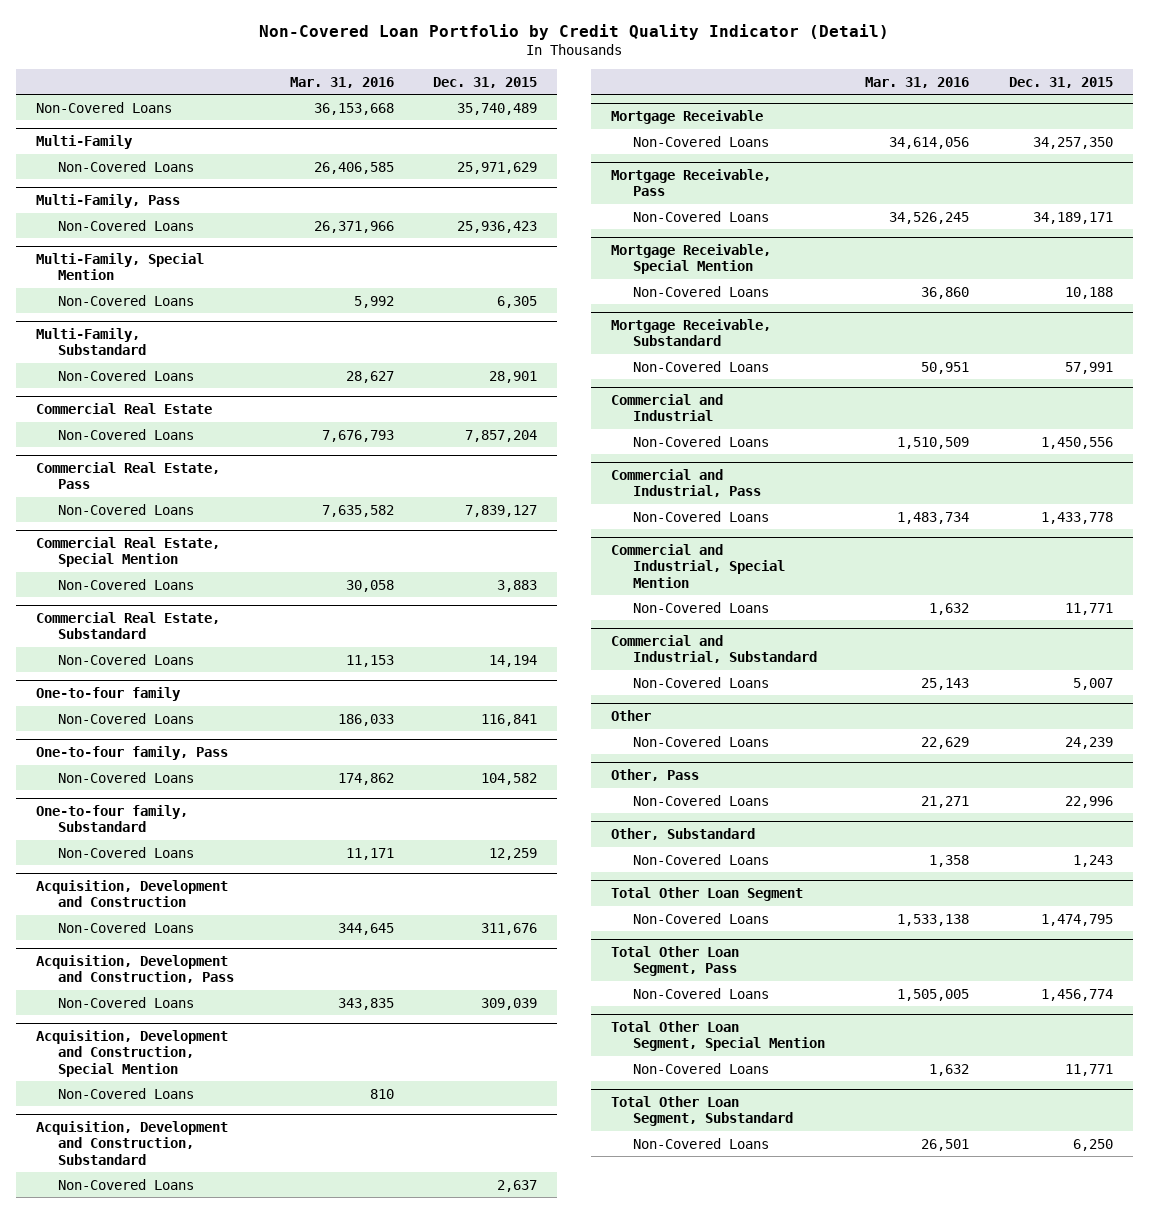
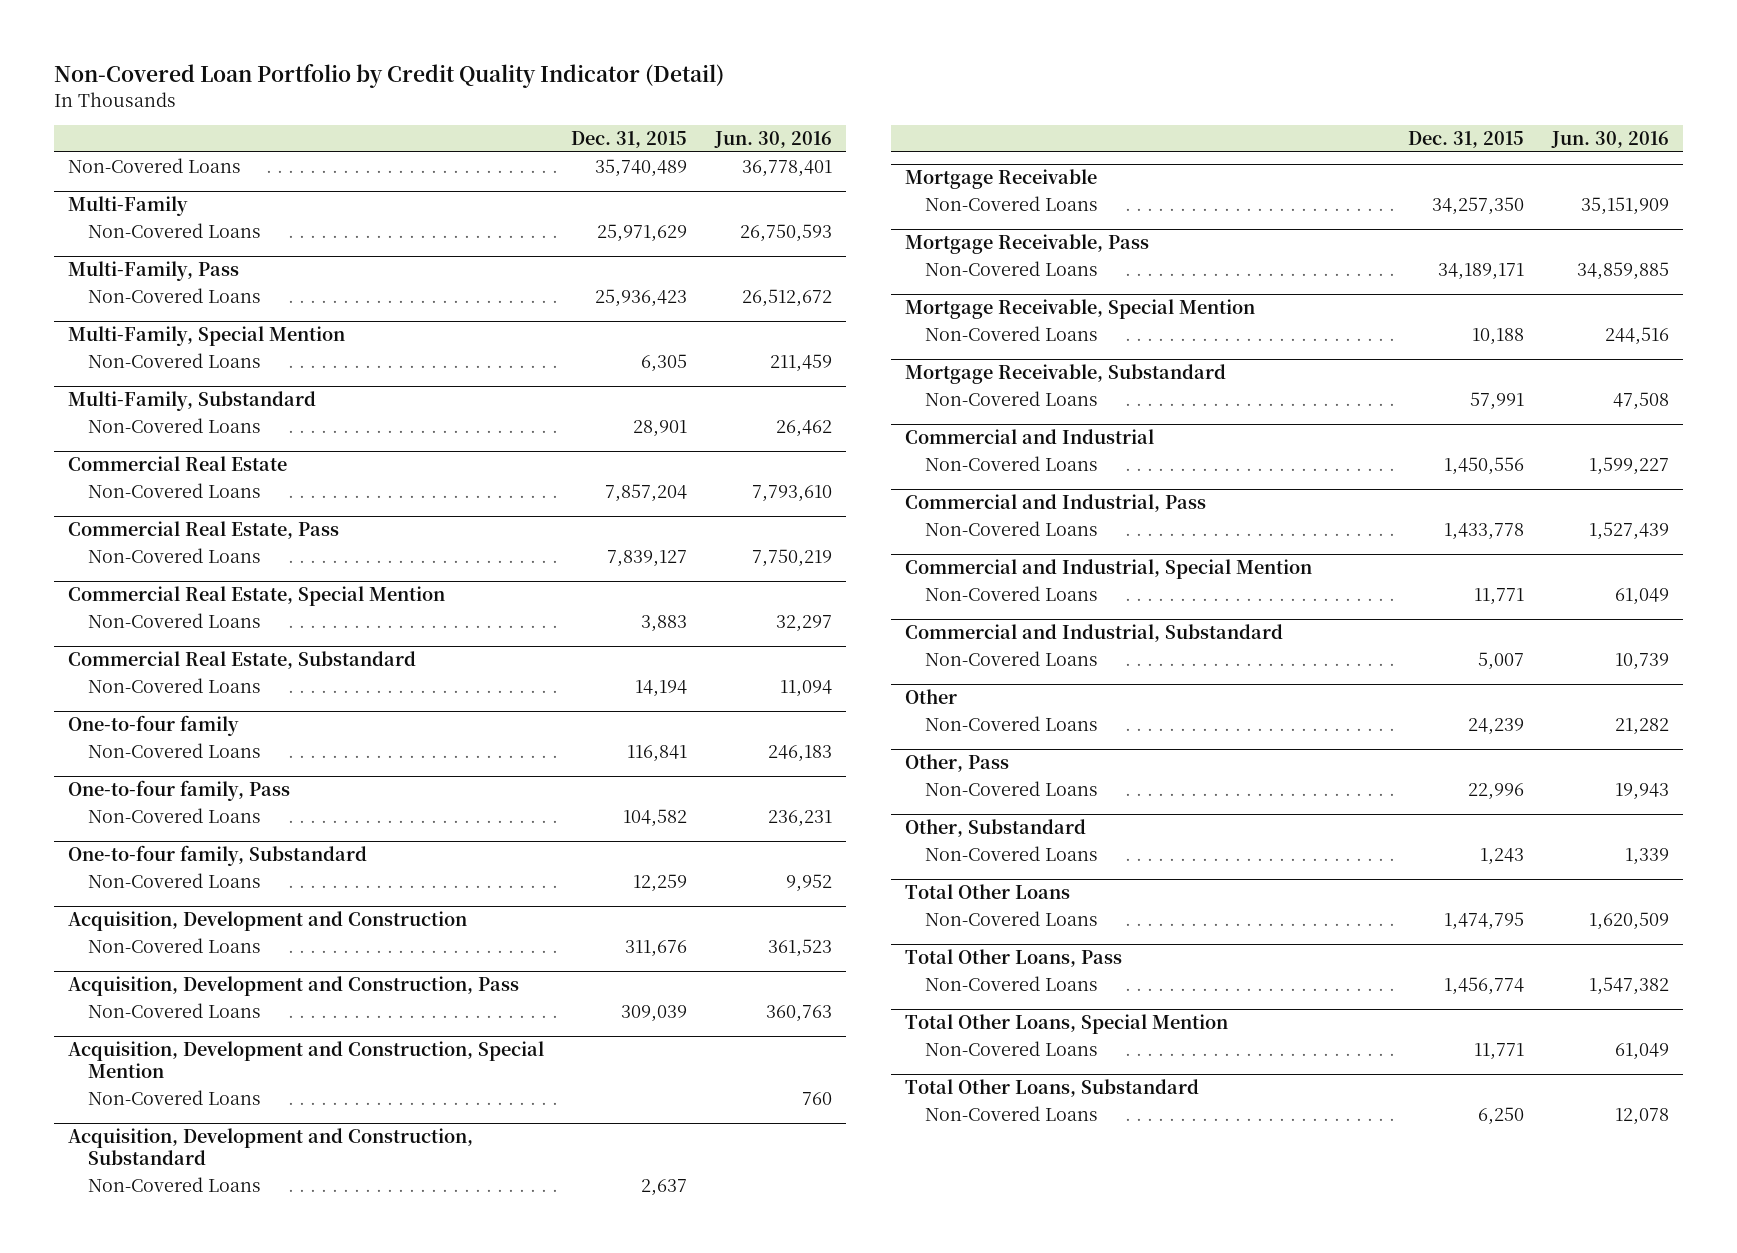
[289,76,394,88] Mar. 31, 2016 -> none
none -> [713,130,832,148] Jun. 30, 2016
[611,886,804,901] Total Other Loan Segment -> [904,884,1070,900] Total Other Loans
[611,945,740,977] Total Other Loan Segment, Pass -> [904,949,1122,968] Total Other Loans, Pass
[611,1020,825,1052] Total Other Loan Segment, Special Mention -> [904,1014,1228,1035] Total Other Loans, Special Mention
[611,1095,793,1127] Total Other Loan Segment, Substandard -> [904,1079,1199,1098] Total Other Loans, Substandard

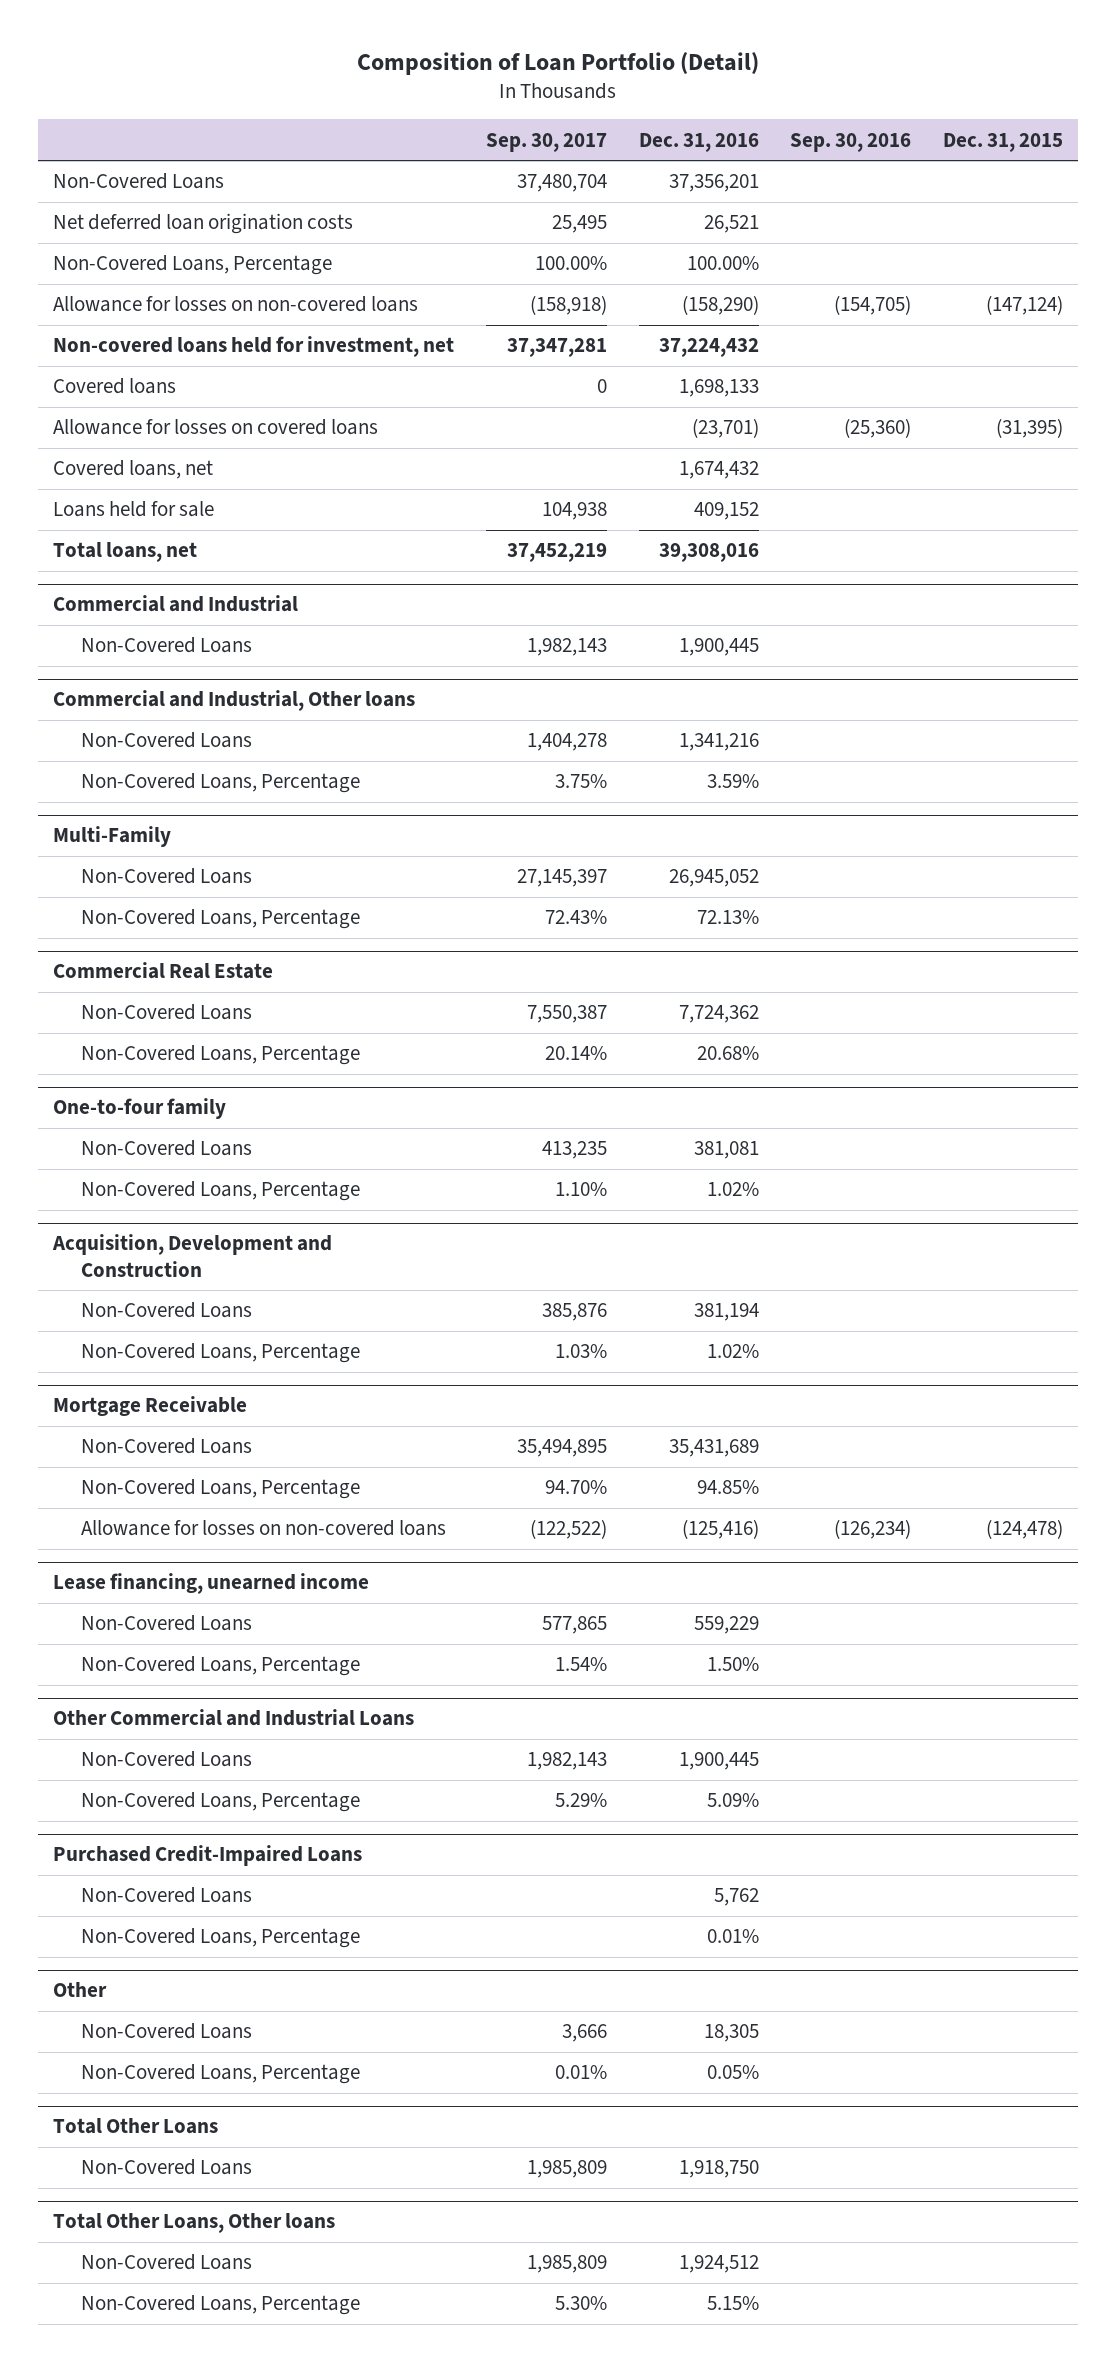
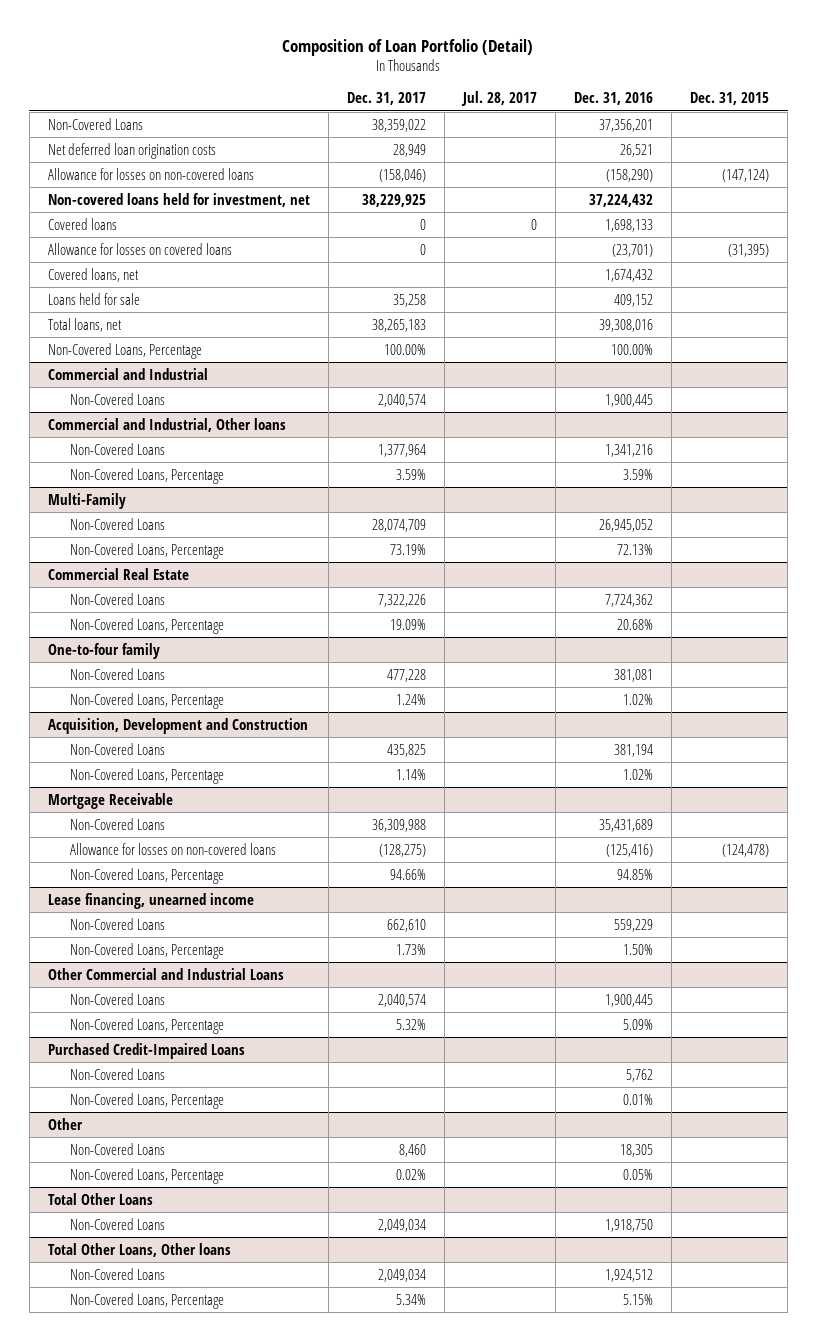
[485,132,607,152] Sep. 30, 2017 -> none
[790,132,912,152] Sep. 30, 2016 -> none
none -> [346,92,426,106] Dec. 31, 2017
none -> [460,91,537,107] Jul. 28, 2017
[53,255,333,276] Non-Covered Loans, Percentage -> [47,342,202,359] Non-Covered Loans, Percentage
[80,1479,360,1500] Non-Covered Loans, Percentage -> [69,867,224,884] Non-Covered Loans, Percentage

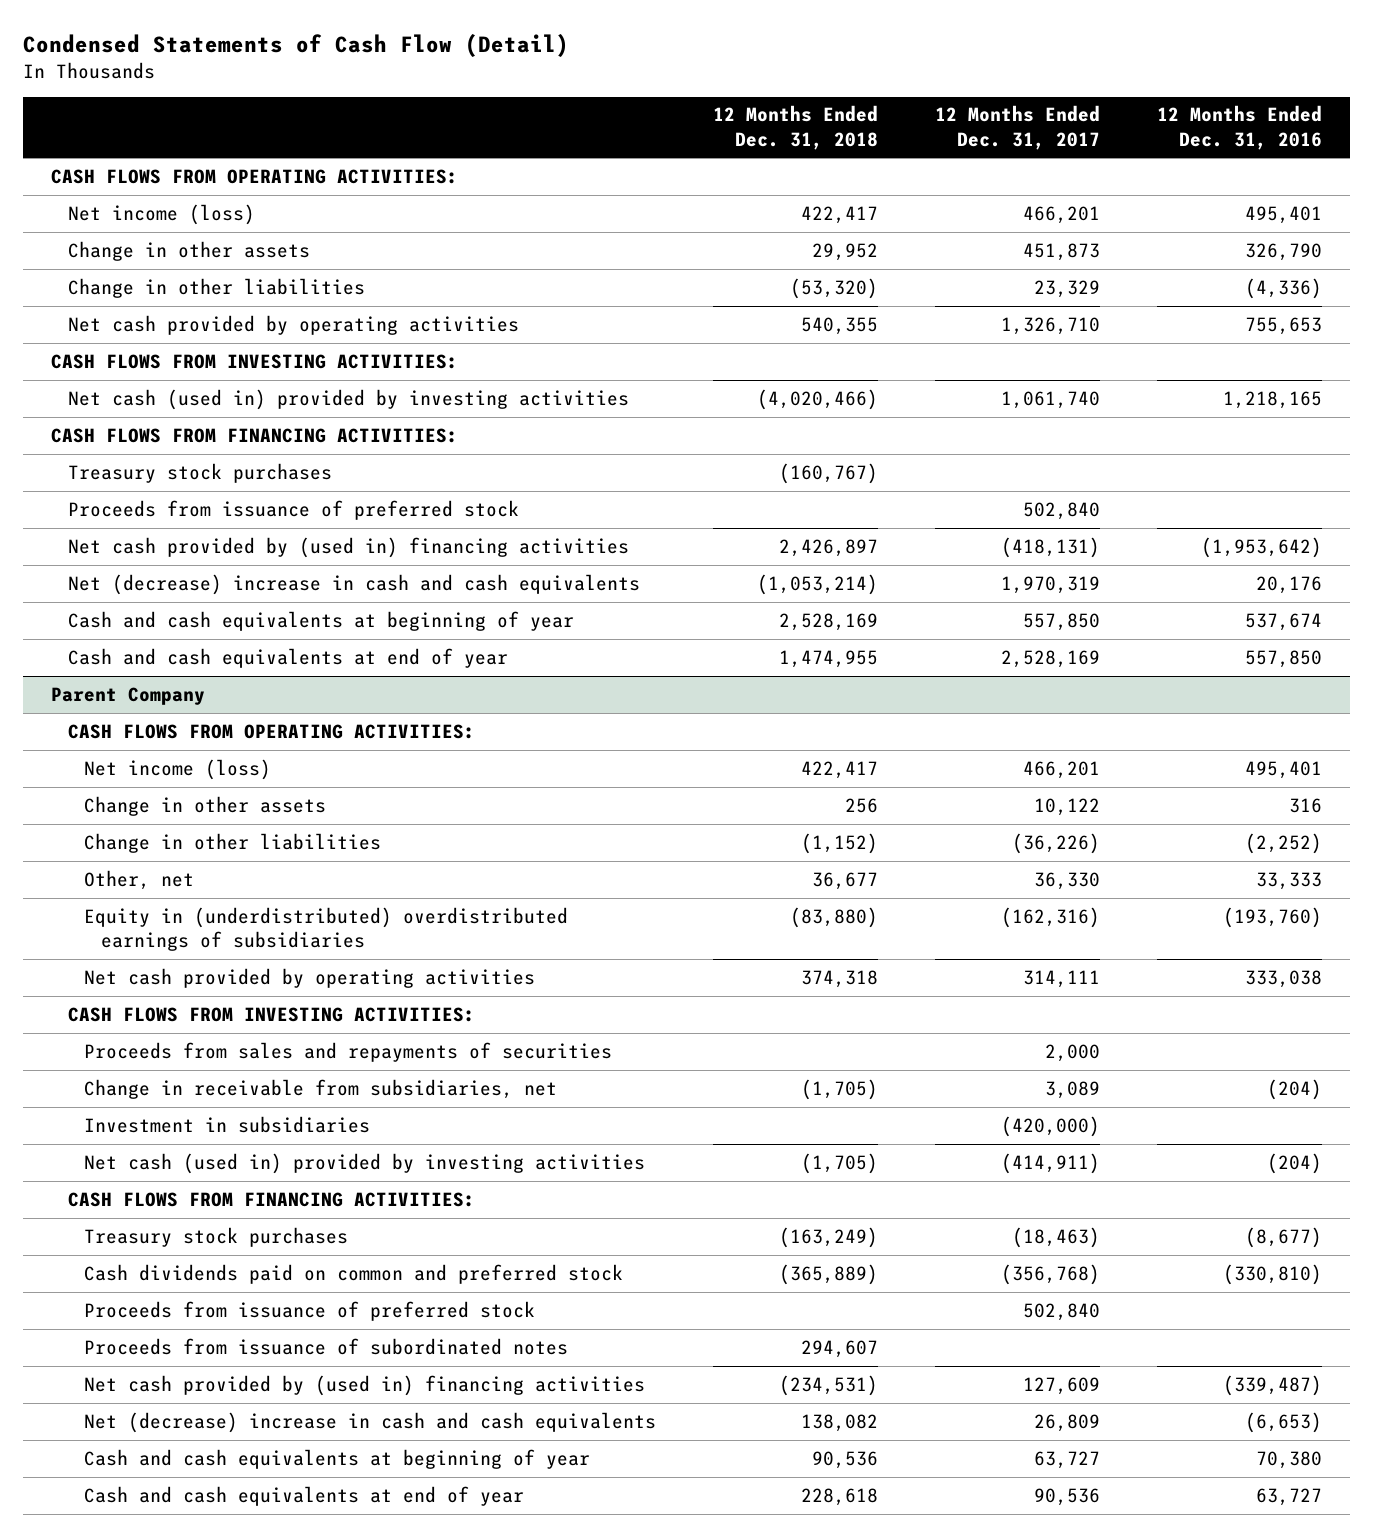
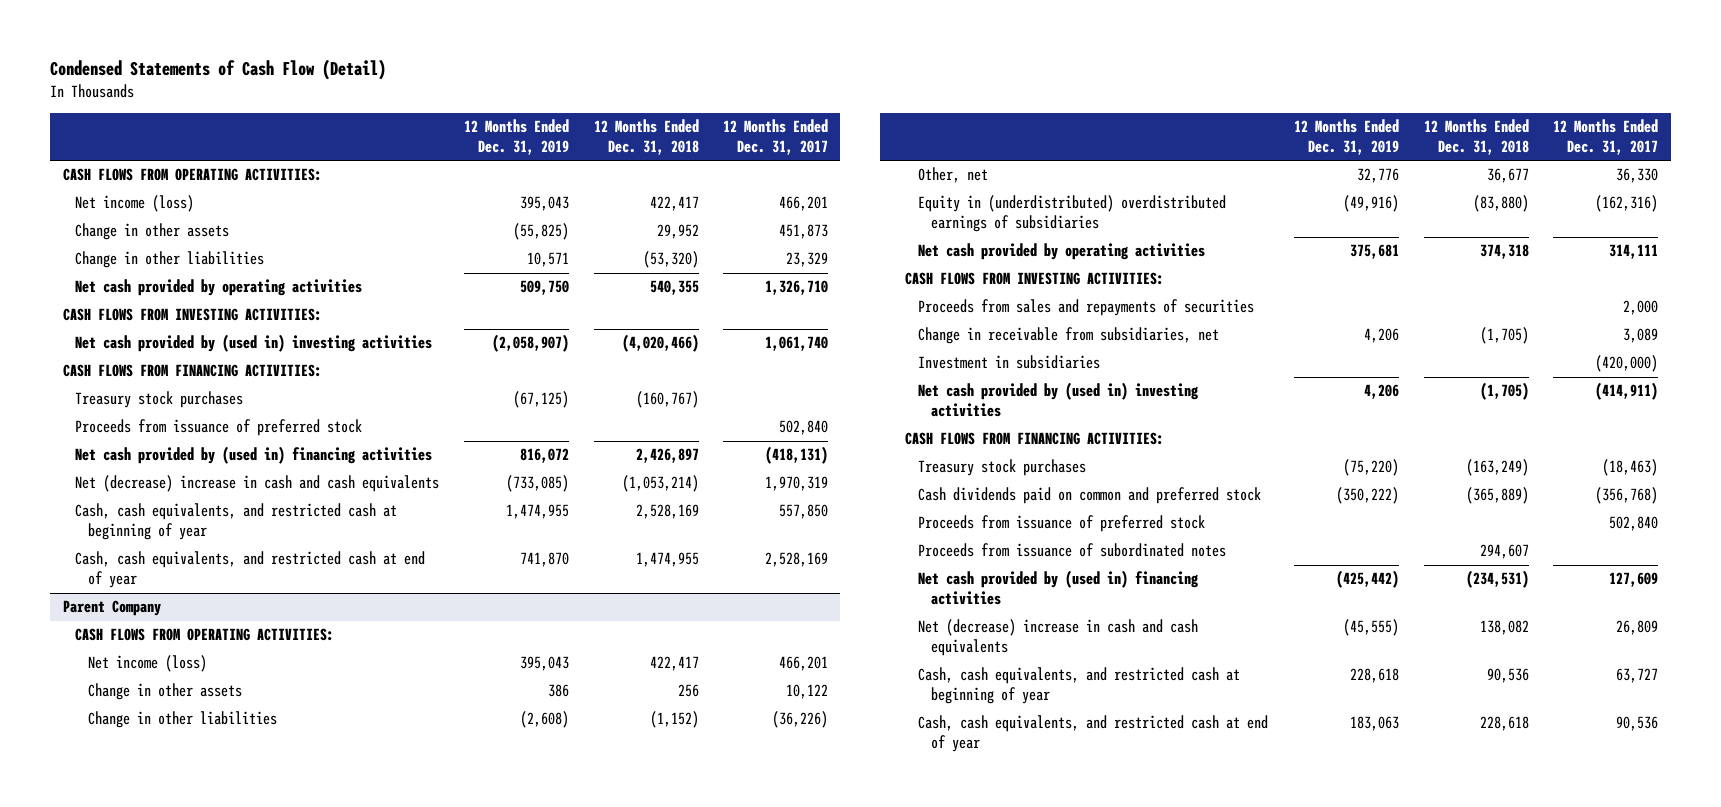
[1156,105,1322,150] 12 Months Ended Dec. 31, 2016 -> none
none -> [463,119,569,156] 12 Months Ended Dec. 31, 2019
[67,388,629,410] Net cash (used in) provided by investing activities -> [75,334,433,353] Net cash provided by (used in) investing activities
[67,610,574,631] Cash and cash equivalents at beginning of year -> [75,503,398,541] Cash, cash equivalents, and restricted cash at beginning of year
[67,647,508,668] Cash and cash equivalents at end of year -> [75,551,426,589] Cash, cash equivalents, and restricted cash at end of year
[84,1152,646,1174] Net cash (used in) provided by investing activities -> [918,382,1200,418] Net cash provided by (used in) investing activities
[84,1448,591,1469] Cash and cash equivalents at beginning of year -> [918,667,1241,705] Cash, cash equivalents, and restricted cash at beginning of year
[84,1485,525,1506] Cash and cash equivalents at end of year -> [918,715,1269,753] Cash, cash equivalents, and restricted cash at end of year

